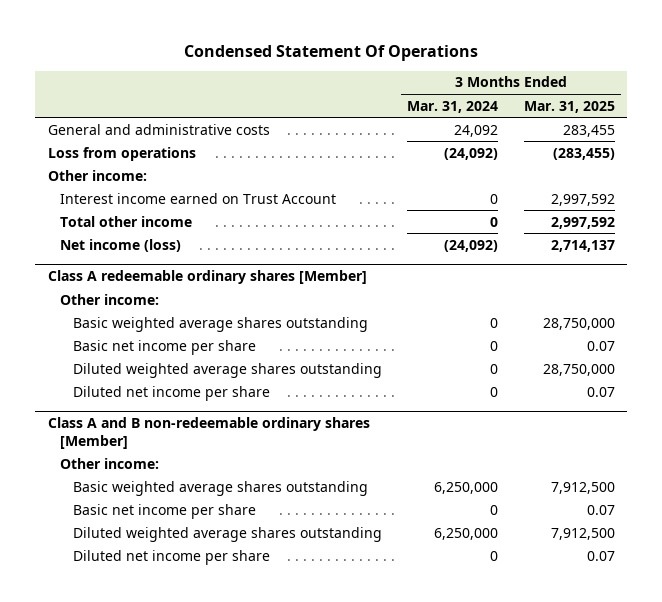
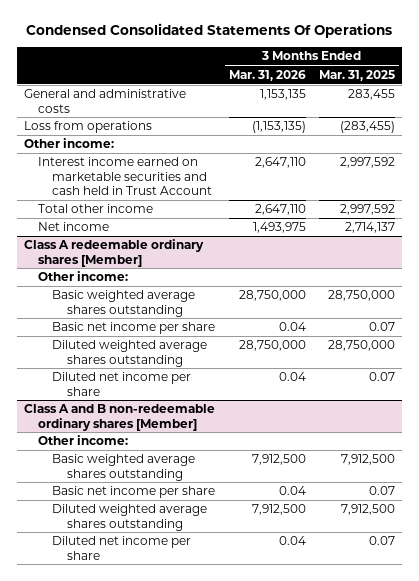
[184,44,479,61] Condensed Statement Of Operations -> [26,23,393,39] Condensed Consolidated Statements Of Operations
[407,100,499,113] Mar. 31, 2024 -> none
none -> [228,69,306,81] Mar. 31, 2026
[60,192,337,204] Interest income earned on Trust Account -> [37,157,213,195] Interest income earned on marketable securities and cash held in Trust Account
[60,238,182,252] Net income (loss) -> [37,222,109,232] Net income

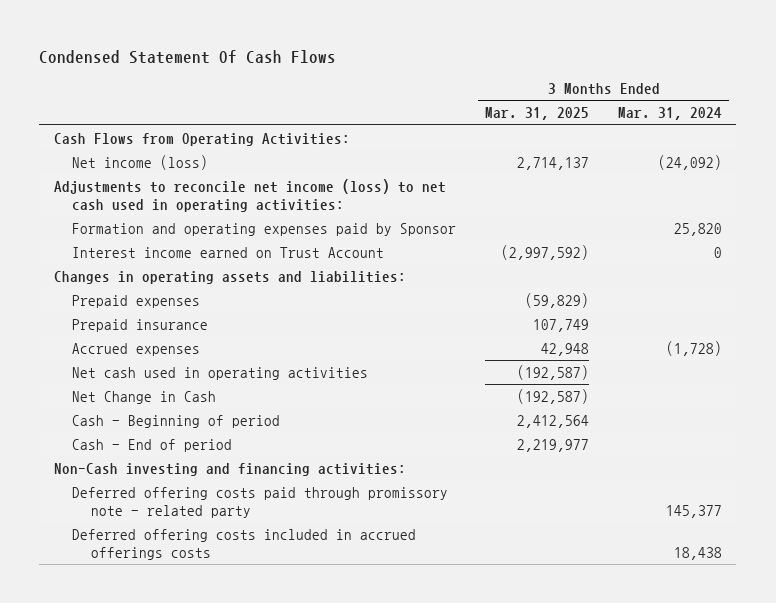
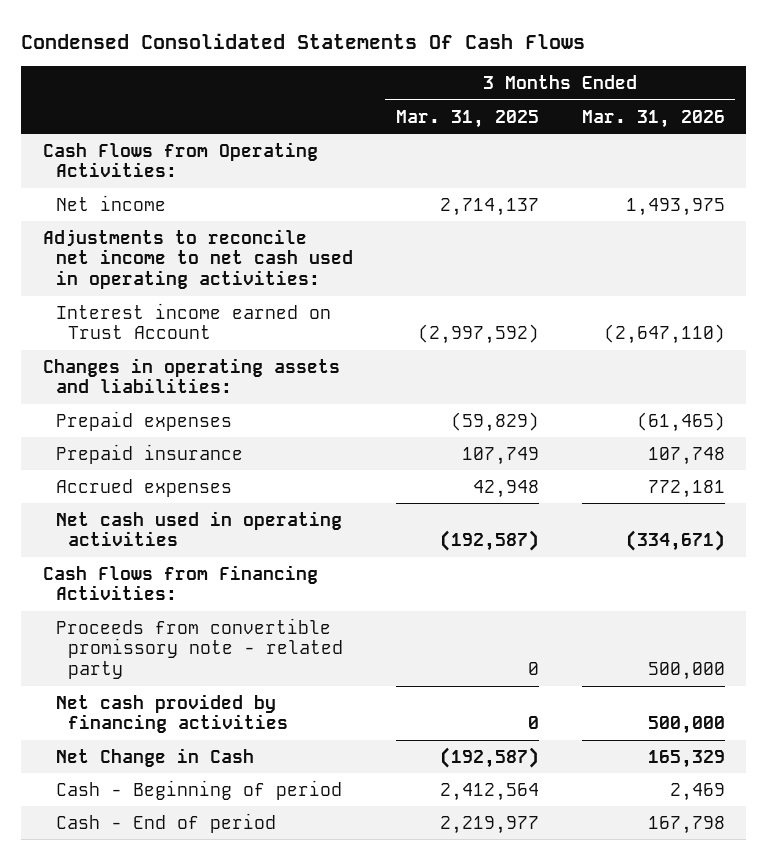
[39,49,337,64] Condensed Statement Of Cash Flows -> [21,32,586,49] Condensed Consolidated Statements Of Cash Flows
[617,107,722,121] Mar. 31, 2024 -> none
none -> [581,109,725,128] Mar. 31, 2026
[72,222,457,236] Formation and operating expenses paid by Sponsor -> none
[72,154,209,170] Net income (loss) -> [55,194,166,211] Net income
[53,178,446,213] Adjustments to reconcile net income (loss) to net cash used in operating activities: -> [42,228,353,289] Adjustments to reconcile net income to net cash used in operating activities:
none -> [42,564,318,601] Cash Flows from Financing Activities:
none -> [55,617,344,679] Proceeds from convertible promissory note - related party
none -> [55,693,289,734] Net cash provided by financing activities
[53,462,406,476] Non-Cash investing and financing activities: -> none
[72,486,449,519] Deferred offering costs paid through promissory note - related party -> none
[72,528,417,561] Deferred offering costs included in accrued offerings costs -> none

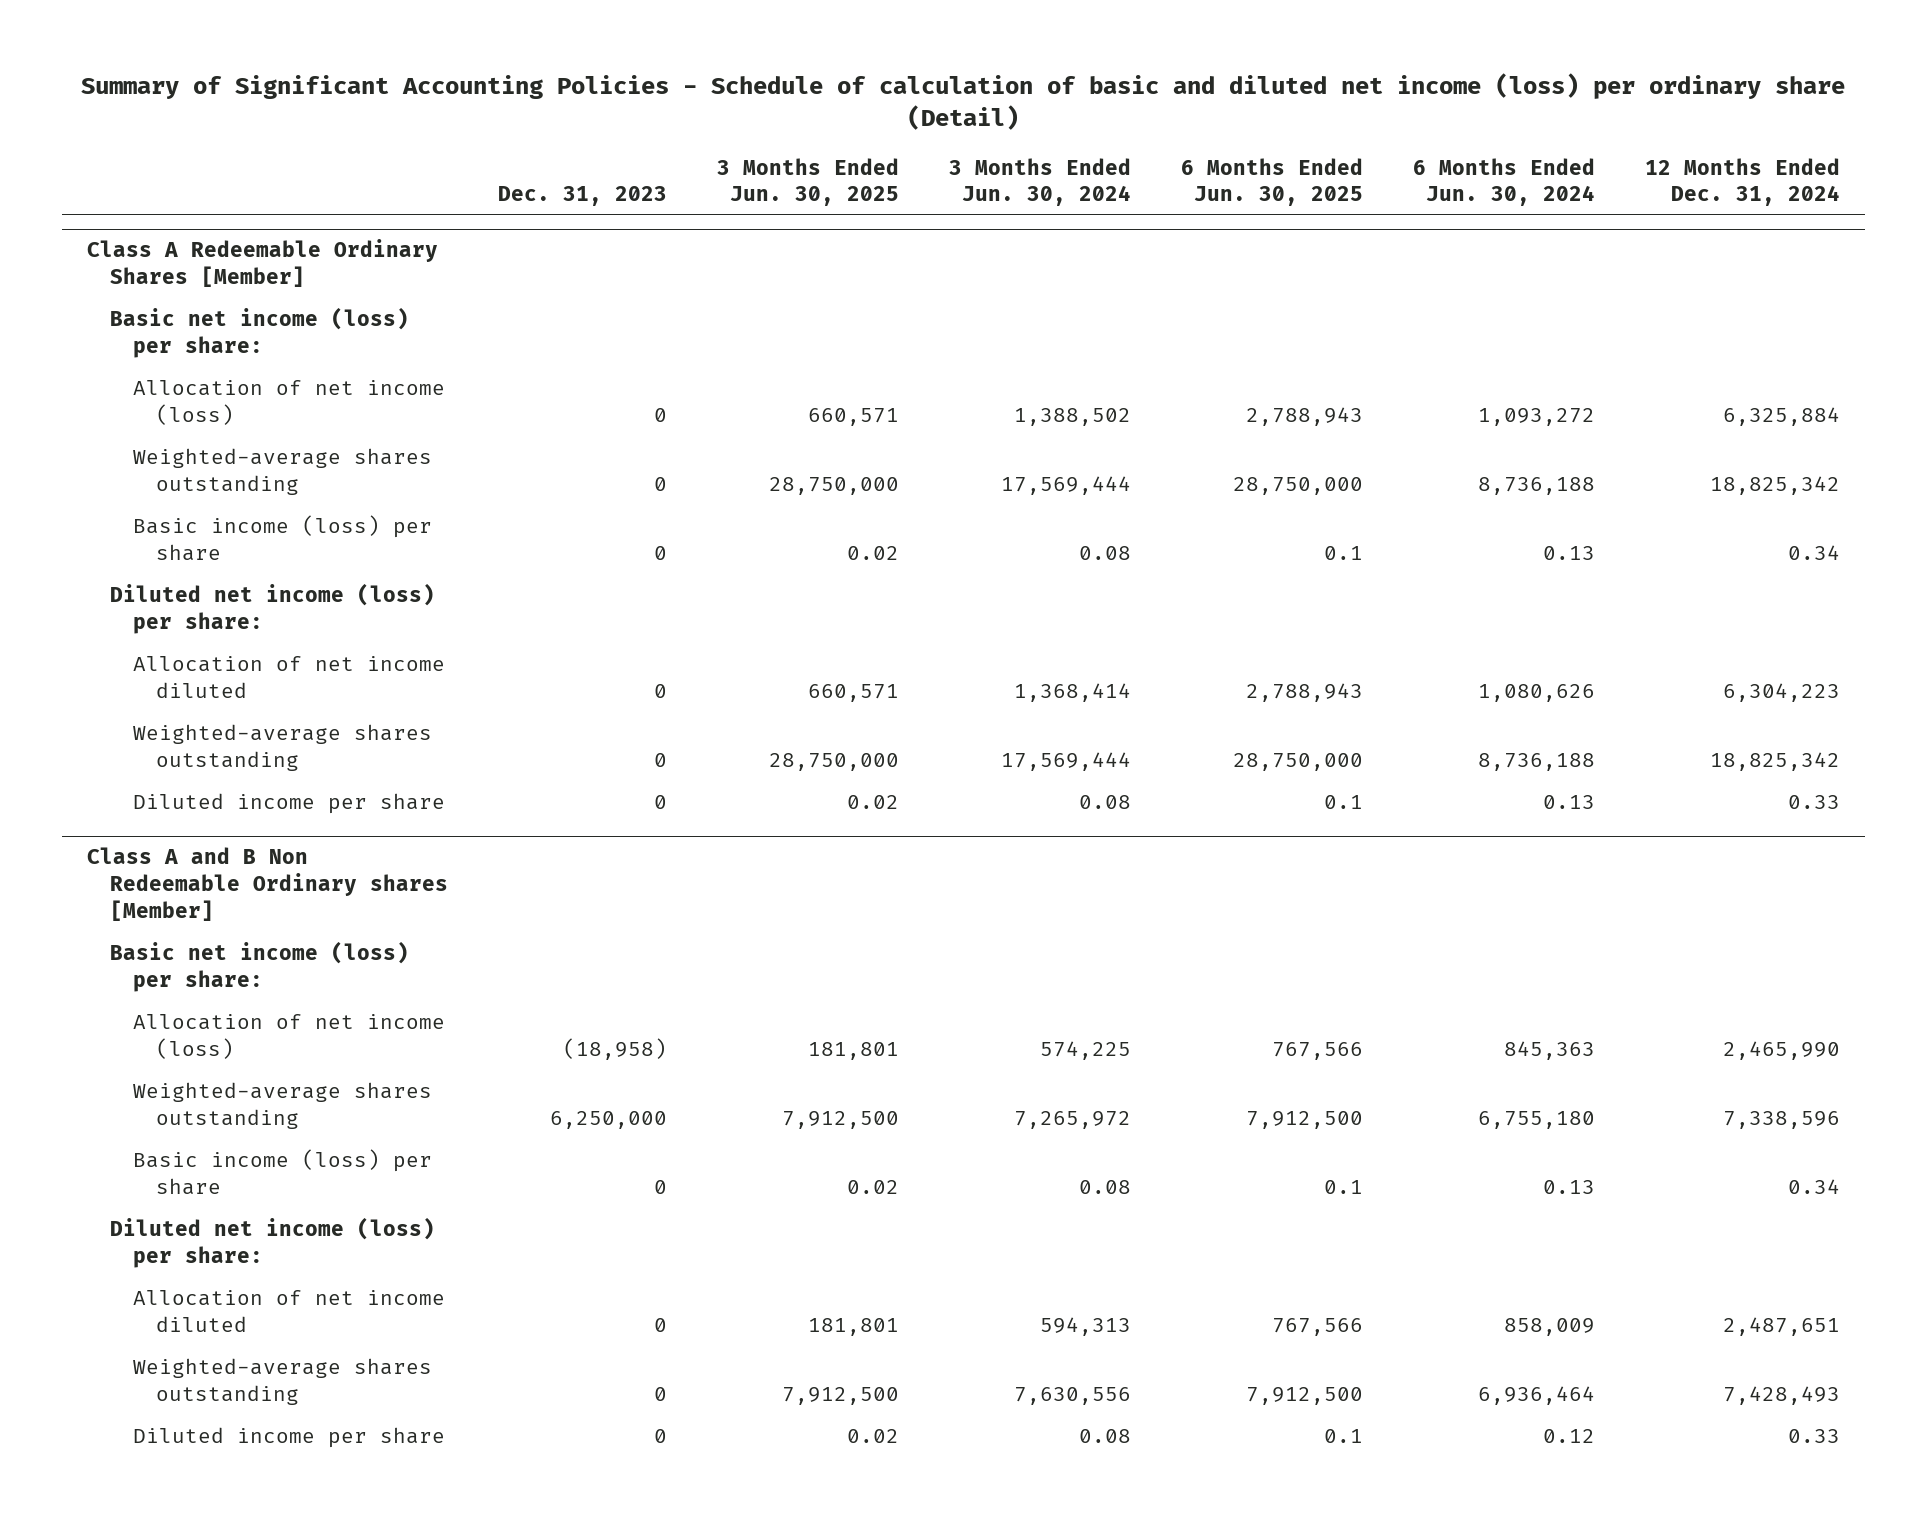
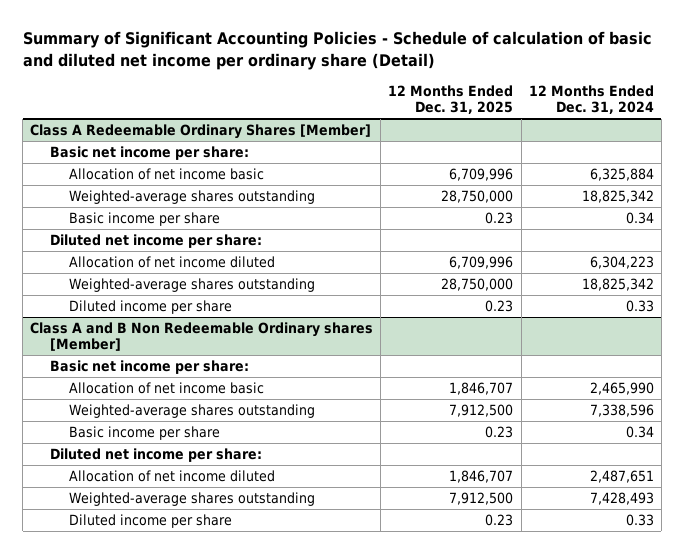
[81,73,1846,130] Summary of Significant Accounting Policies - Schedule of calculation of basic and diluted net income (loss) per ordinary share (Detail) -> [22,31,652,70] Summary of Significant Accounting Policies - Schedule of calculation of basic and diluted net income per ordinary share (Detail)
[498,186,668,207] Dec. 31, 2023 -> none
[717,157,900,207] 3 Months Ended Jun. 30, 2025 -> none
[949,157,1132,207] 3 Months Ended Jun. 30, 2024 -> none
[1181,157,1364,207] 6 Months Ended Jun. 30, 2025 -> none
[1412,157,1595,207] 6 Months Ended Jun. 30, 2024 -> none
none -> [388,84,514,115] 12 Months Ended Dec. 31, 2025
[110,307,410,358] Basic net income (loss) per share: -> [49,146,249,161] Basic net income per share:
[133,380,446,425] Allocation of net income (loss) -> [69,168,265,181] Allocation of net income basic
[133,515,433,561] Basic income (loss) per share -> [69,212,221,227] Basic income per share
[110,583,436,634] Diluted net income (loss) per share: -> [49,234,262,249] Diluted net income per share:
[110,941,410,992] Basic net income (loss) per share: -> [49,360,249,375] Basic net income per share:
[133,1014,446,1059] Allocation of net income (loss) -> [69,382,265,395] Allocation of net income basic
[133,1149,433,1195] Basic income (loss) per share -> [69,426,221,441] Basic income per share
[110,1217,436,1268] Diluted net income (loss) per share: -> [49,448,262,463] Diluted net income per share:

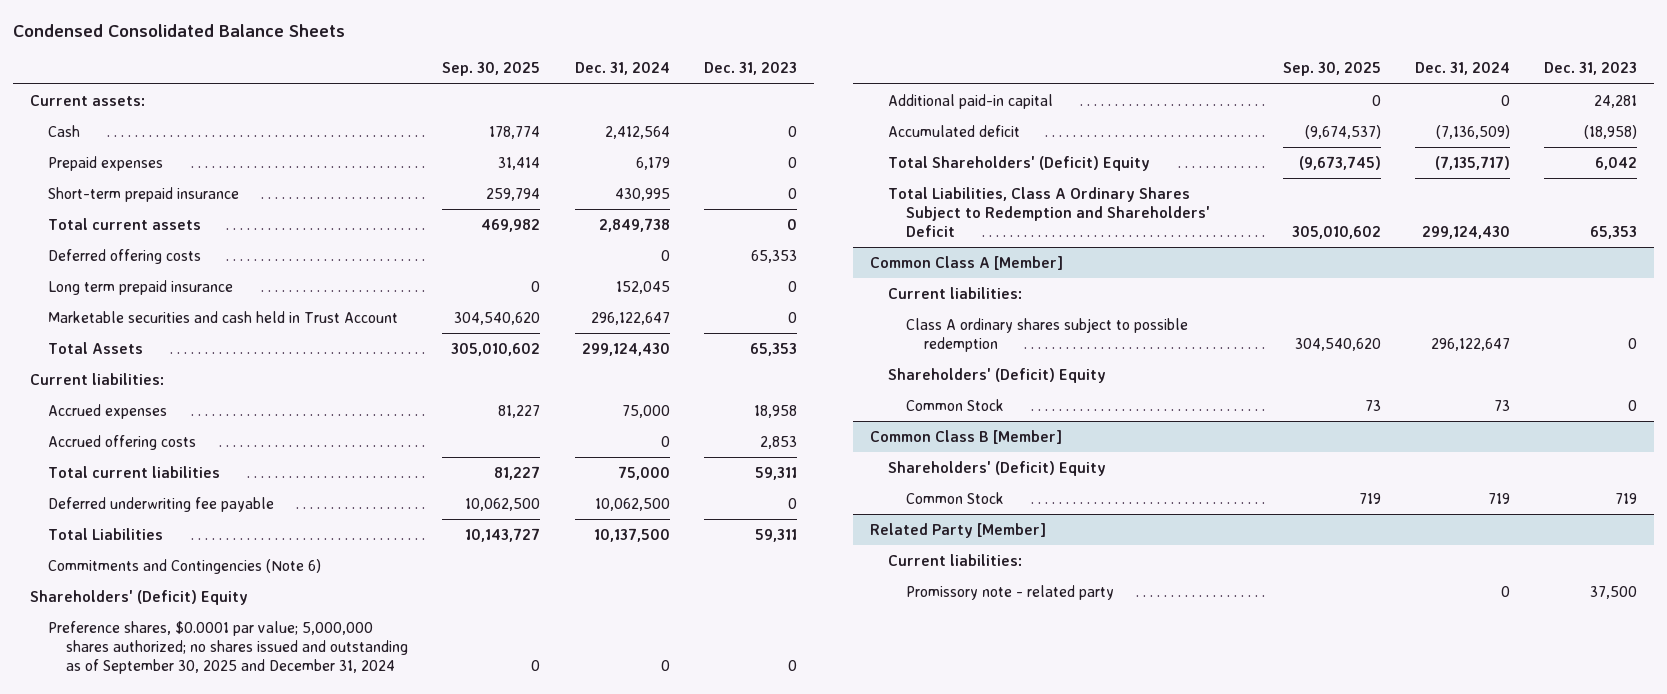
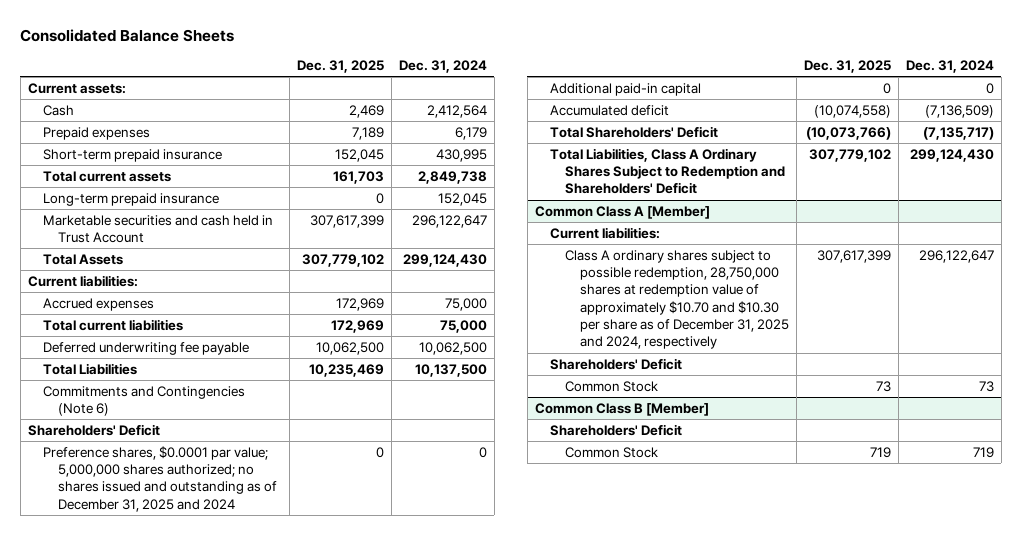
[12,23,345,37] Condensed Consolidated Balance Sheets -> [20,29,235,43] Consolidated Balance Sheets
[442,62,541,77] Sep. 30, 2025 -> none
[703,62,797,76] Dec. 31, 2023 -> none
none -> [297,60,385,74] Dec. 31, 2025
[47,248,201,264] Deferred offering costs -> none
[47,279,233,295] Long term prepaid insurance -> [42,192,219,206] Long-term prepaid insurance
[47,434,196,450] Accrued offering costs -> none
[29,589,248,605] Shareholders' (Deficit) Equity -> [27,423,160,436] Shareholders' Deficit
[47,620,408,674] Preference shares, $0.0001 par value; 5,000,000 shares authorized; no shares issued and outstanding as of September 30, 2025 and December 31, 2024 -> [42,445,278,512] Preference shares, $0.0001 par value; 5,000,000 shares authorized; no shares issued and outstanding as of December 31, 2025 and 2024
[888,155,1151,171] Total Shareholders' (Deficit) Equity -> [550,125,719,138] Total Shareholders' Deficit
[906,317,1189,352] Class A ordinary shares subject to possible redemption -> [565,249,790,350] Class A ordinary shares subject to possible redemption, 28,750,000 shares at redemption value of approximately $10.70 and $10.30 per share as of December 31, 2025 and 2024, respectively
[888,367,1107,383] Shareholders' (Deficit) Equity -> [550,357,683,370] Shareholders' Deficit
[888,460,1107,476] Shareholders' (Deficit) Equity -> [550,423,683,436] Shareholders' Deficit
[870,522,1047,538] Related Party [Member] -> none
[888,553,1023,566] Current liabilities: -> none
[906,584,1115,600] Promissory note - related party -> none

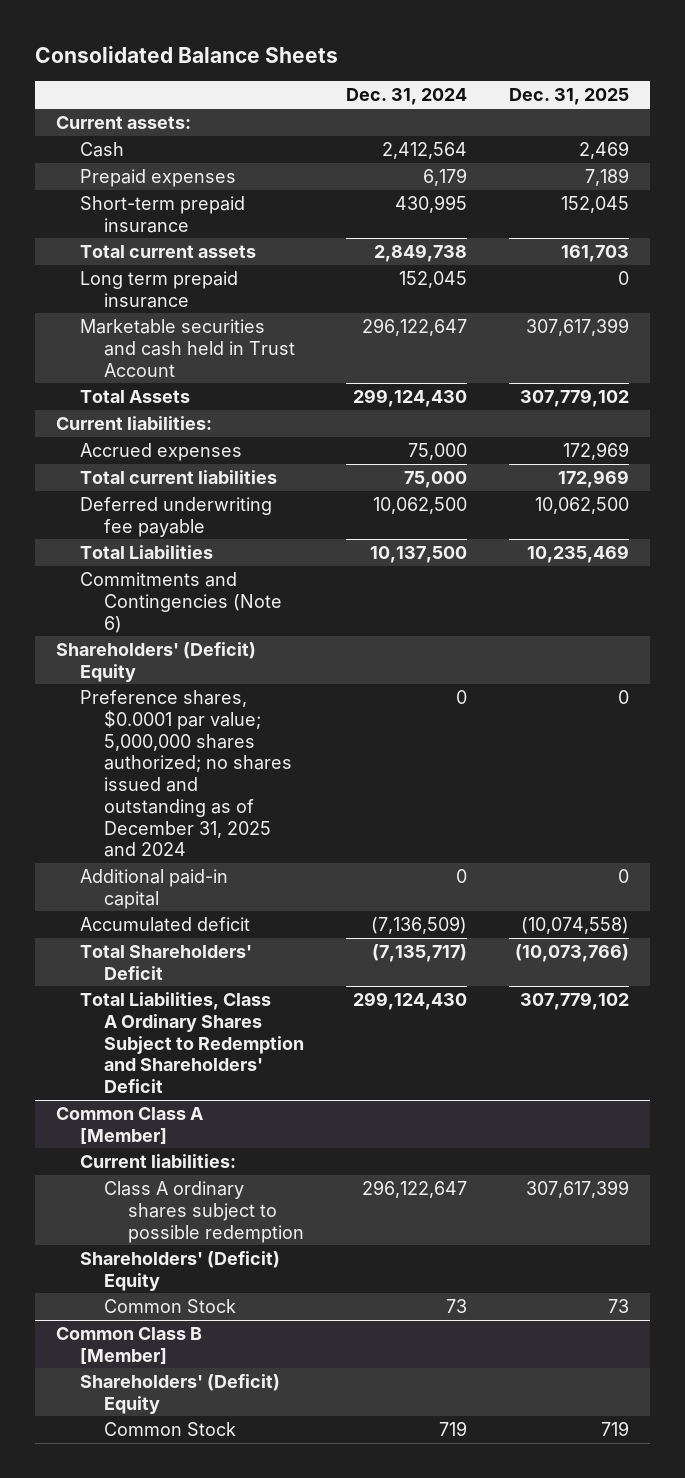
[42,192,219,206] Long-term prepaid insurance -> [80,270,239,308] Long term prepaid insurance
[27,423,160,436] Shareholders' Deficit -> [56,641,257,682] Shareholders' (Deficit) Equity
[565,249,790,350] Class A ordinary shares subject to possible redemption, 28,750,000 shares at redemption value of approximately $10.70 and $10.30 per share as of December 31, 2025 and 2024, respectively -> [104,1180,305,1243] Class A ordinary shares subject to possible redemption
[550,357,683,370] Shareholders' Deficit -> [80,1250,281,1291] Shareholders' (Deficit) Equity
[550,423,683,436] Shareholders' Deficit -> [80,1373,281,1414] Shareholders' (Deficit) Equity

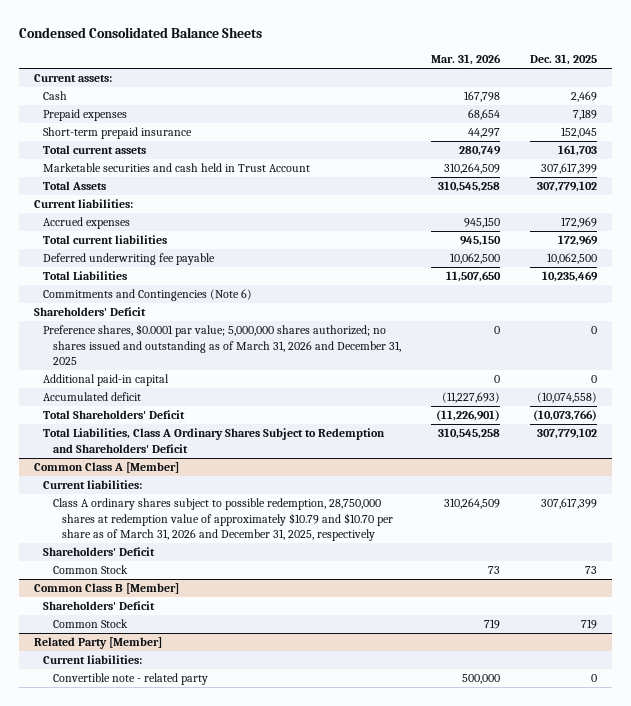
[35,46,339,64] Consolidated Balance Sheets -> [18,26,262,38] Condensed Consolidated Balance Sheets
[346,88,468,106] Dec. 31, 2024 -> none
none -> [430,54,501,66] Mar. 31, 2026
[80,270,239,308] Long term prepaid insurance -> none
[56,641,257,682] Shareholders' (Deficit) Equity -> [33,307,146,317] Shareholders' Deficit
[80,689,293,858] Preference shares, $0.0001 par value; 5,000,000 shares authorized; no shares issued and outstanding as of December 31, 2025 and 2024 -> [43,324,401,365] Preference shares, $0.0001 par value; 5,000,000 shares authorized; no shares issued and outstanding as of March 31, 2026 and December 31, 2025
[104,1180,305,1243] Class A ordinary shares subject to possible redemption -> [52,498,393,541] Class A ordinary shares subject to possible redemption, 28,750,000 shares at redemption value of approximately $10.79 and $10.70 per share as of March 31, 2026 and December 31, 2025, respectively
[80,1250,281,1291] Shareholders' (Deficit) Equity -> [43,547,156,557] Shareholders' Deficit
[80,1373,281,1414] Shareholders' (Deficit) Equity -> [43,601,156,611] Shareholders' Deficit
none -> [33,637,162,650] Related Party [Member]
none -> [43,655,143,665] Current liabilities:
none -> [52,673,208,686] Convertible note - related party

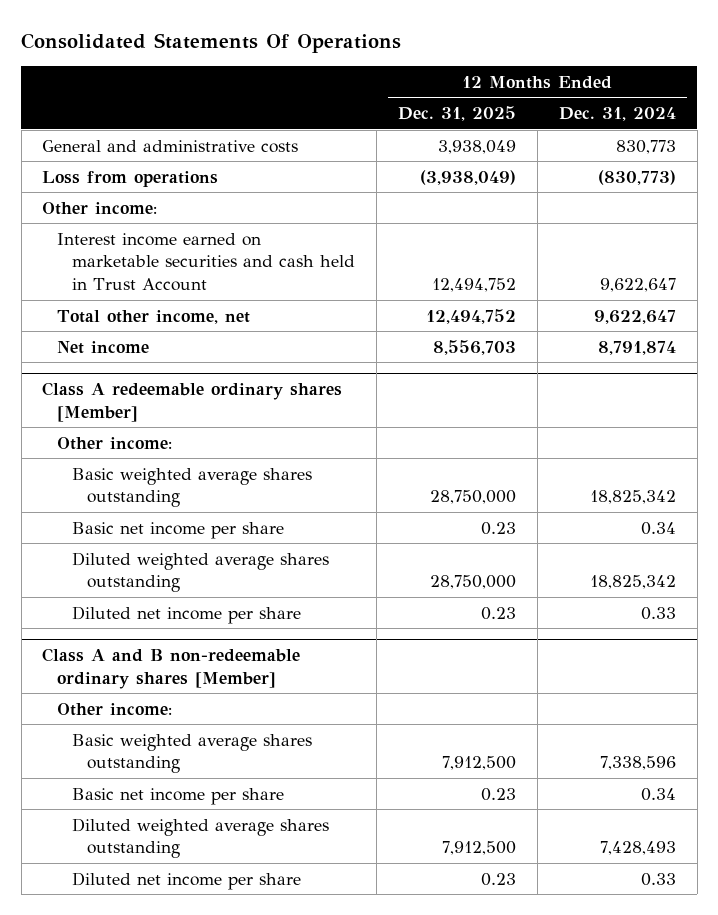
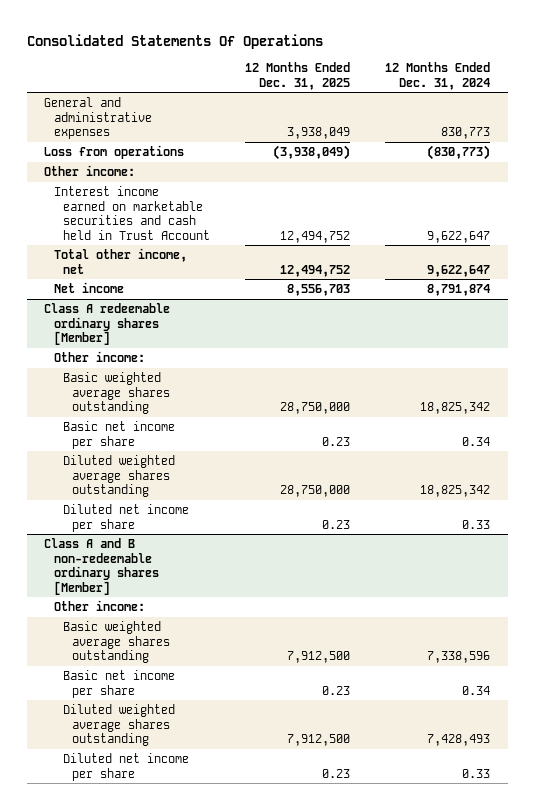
[42,139,299,153] General and administrative costs -> [44,97,152,140] General and administrative expenses

